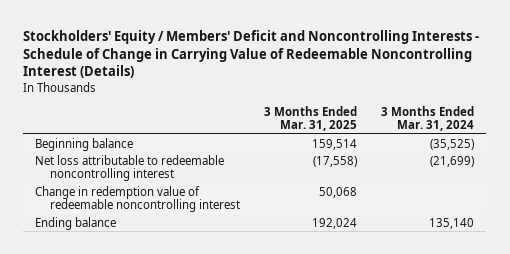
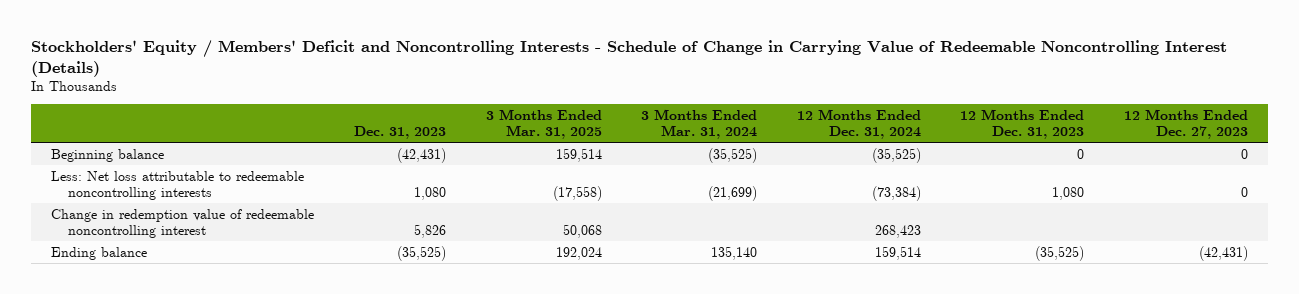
none -> [353,125,446,139] Dec. 31, 2023
none -> [796,108,921,139] 12 Months Ended Dec. 31, 2024
none -> [960,108,1085,139] 12 Months Ended Dec. 31, 2023
none -> [1123,108,1248,139] 12 Months Ended Dec. 27, 2023
[35,154,225,182] Net loss attributable to redeemable noncontrolling interest -> [51,170,305,200] Less: Net loss attributable to redeemable noncontrolling interests

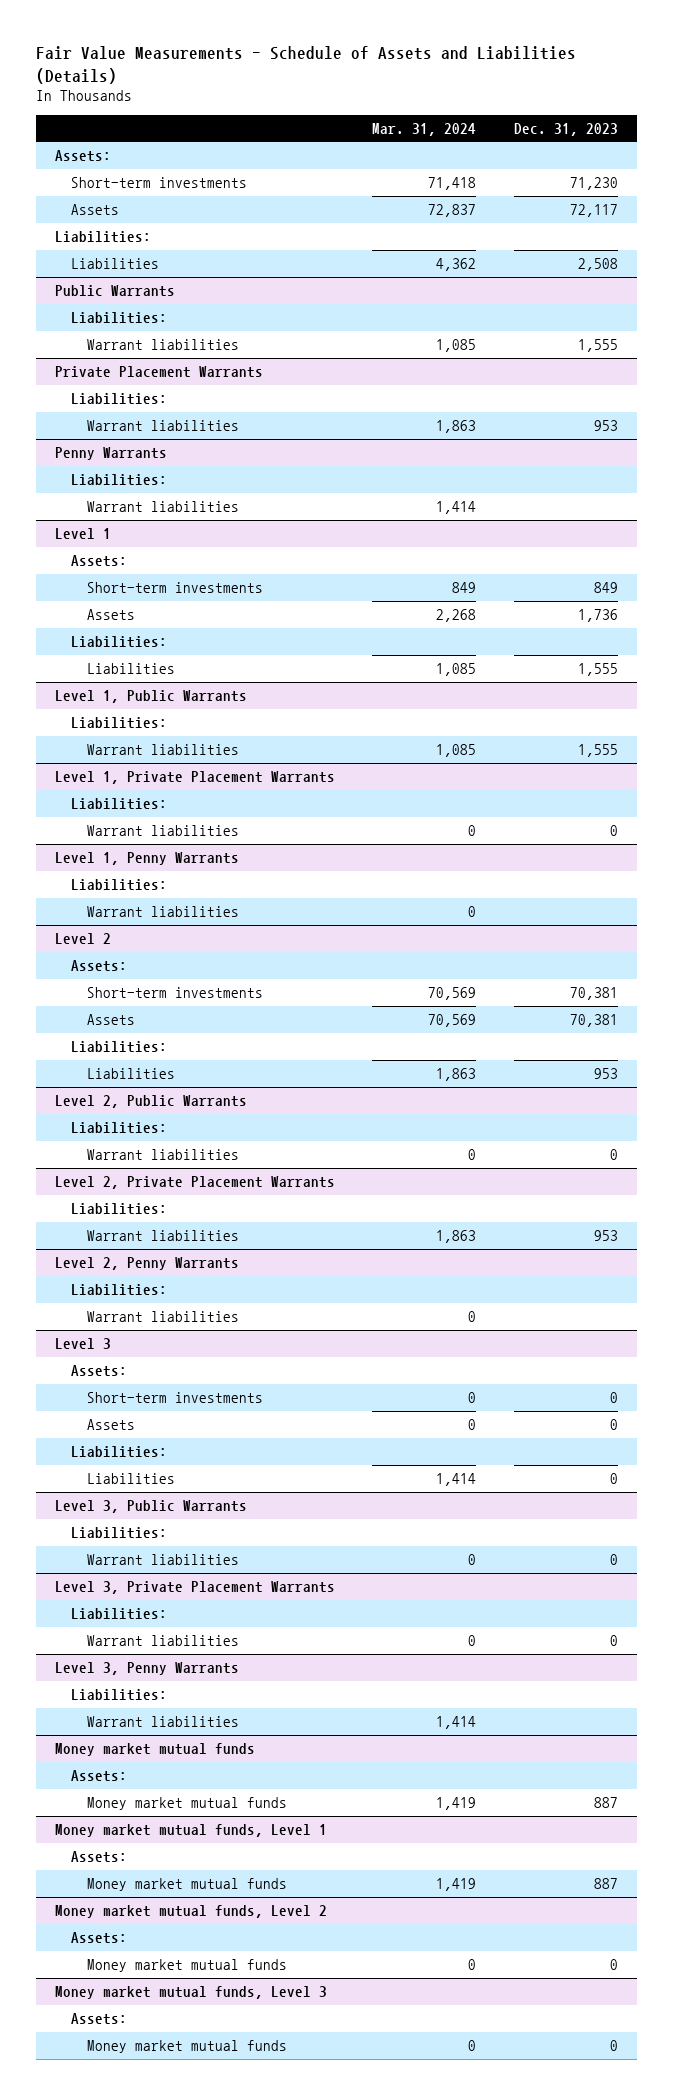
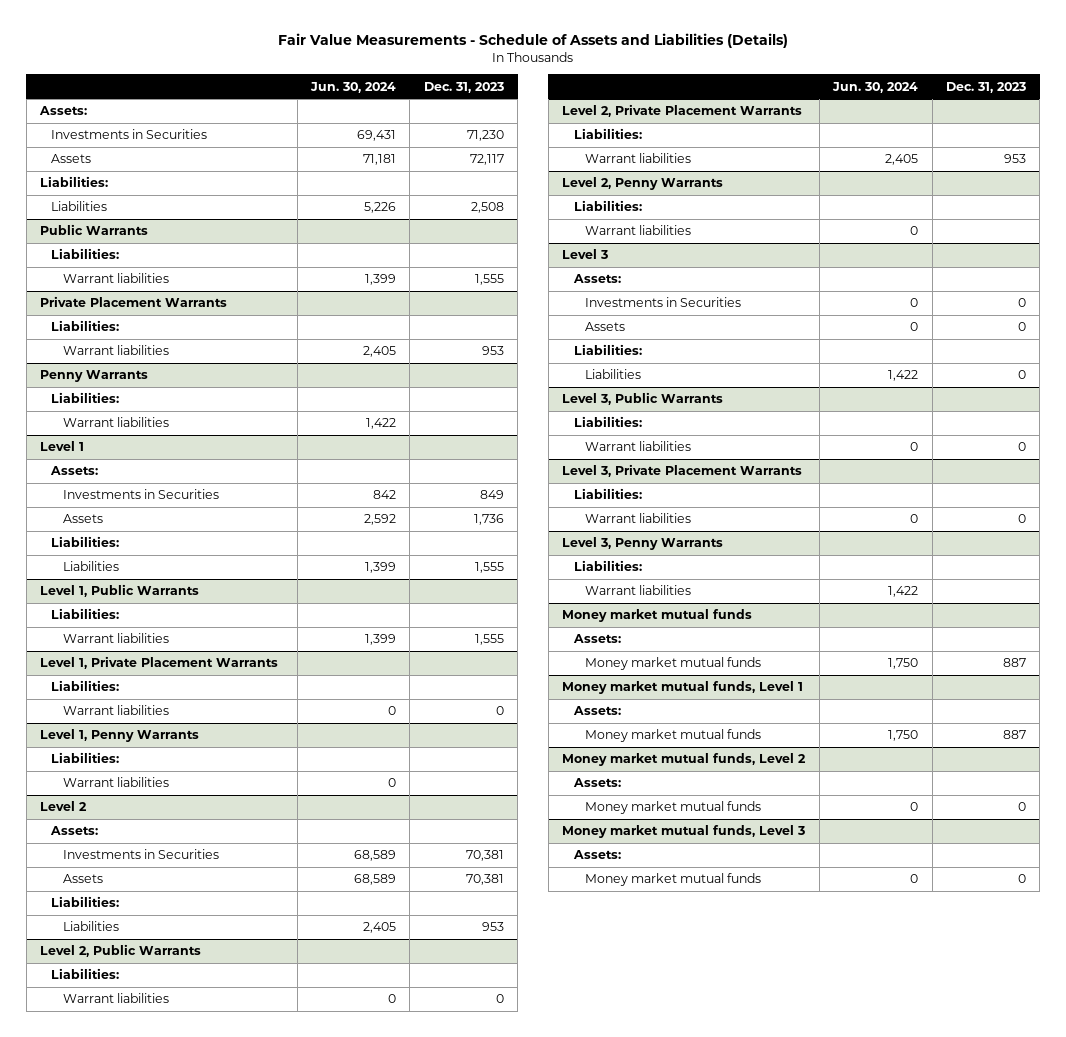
[372,122,477,136] Mar. 31, 2024 -> none
none -> [309,81,396,93] Jun. 30, 2024
[70,177,247,189] Short-term investments -> [51,129,208,140] Investments in Securities
[87,582,264,594] Short-term investments -> [62,489,219,500] Investments in Securities
[87,987,264,999] Short-term investments -> [62,849,219,860] Investments in Securities
[87,1392,264,1404] Short-term investments -> [584,297,741,308] Investments in Securities

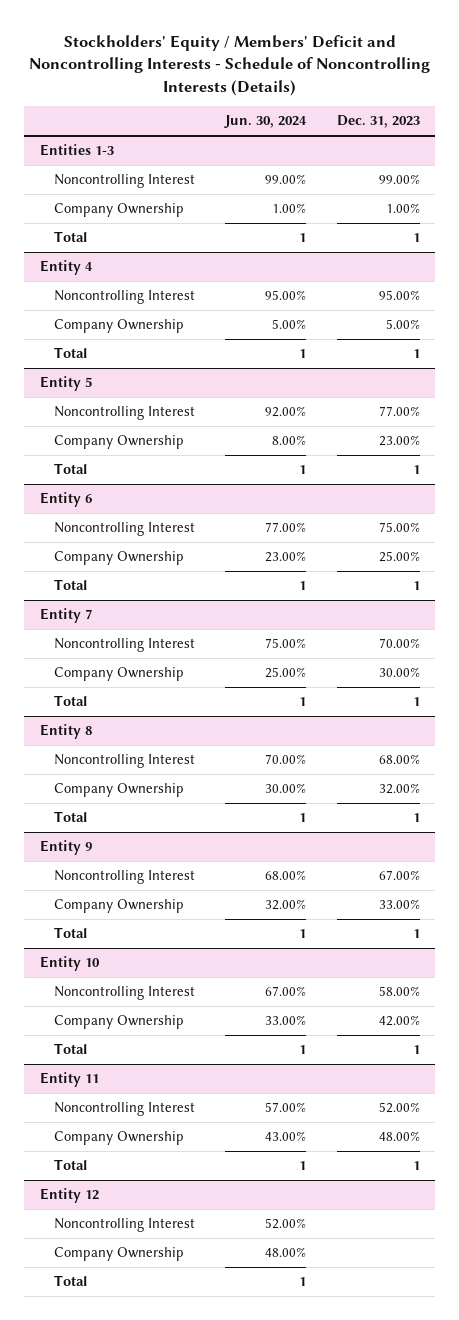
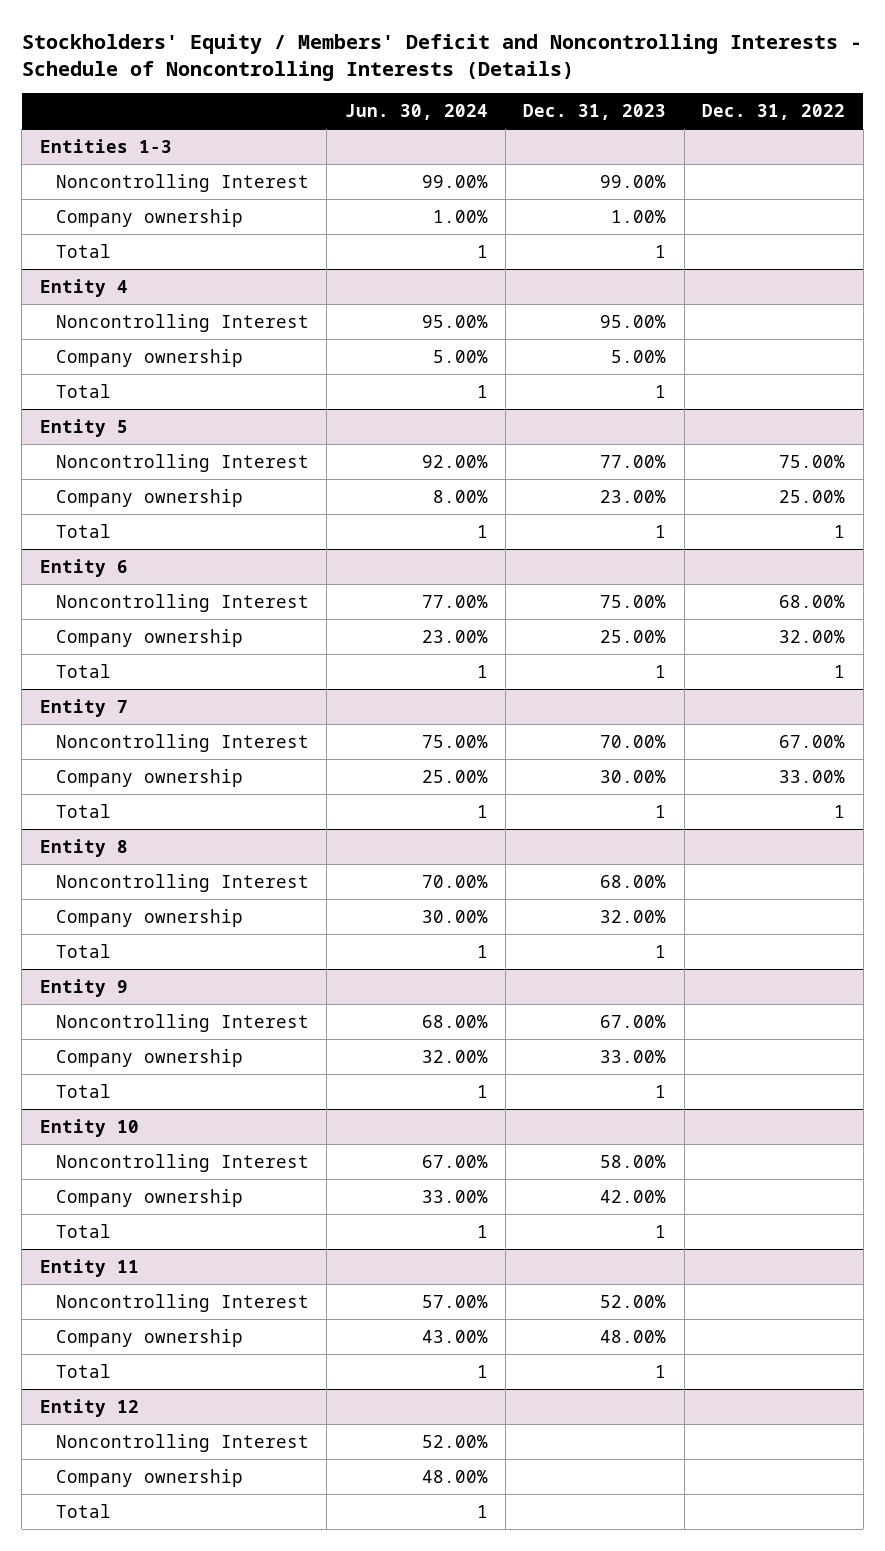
none -> [702,104,846,121] Dec. 31, 2022
[53,203,184,218] Company Ownership -> [55,208,243,227] Company ownership
[53,319,184,334] Company Ownership -> [55,348,243,367] Company ownership
[53,435,184,450] Company Ownership -> [55,488,243,507] Company ownership
[53,551,184,566] Company Ownership -> [55,628,243,647] Company ownership
[53,667,184,682] Company Ownership -> [55,768,243,787] Company ownership
[53,783,184,798] Company Ownership -> [55,908,243,927] Company ownership
[53,899,184,914] Company Ownership -> [55,1048,243,1067] Company ownership
[53,1015,184,1030] Company Ownership -> [55,1188,243,1207] Company ownership
[53,1131,184,1146] Company Ownership -> [55,1328,243,1347] Company ownership
[53,1247,184,1262] Company Ownership -> [55,1468,243,1487] Company ownership

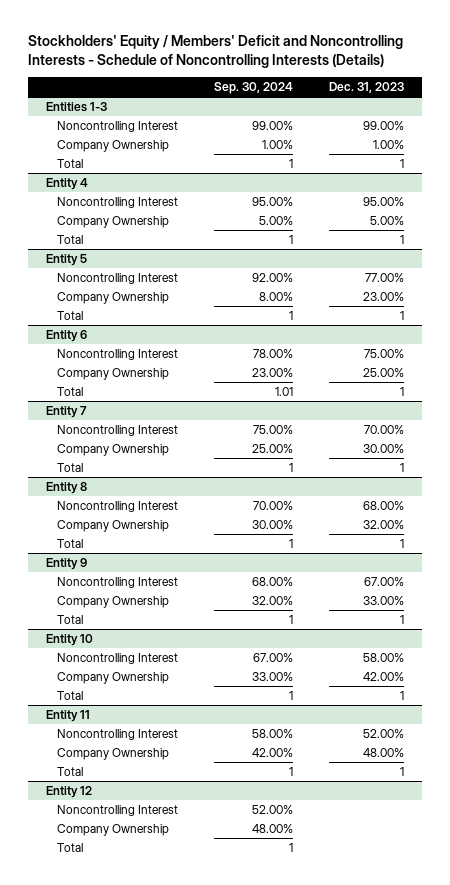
[344,104,488,121] Jun. 30, 2024 -> none
[702,104,846,121] Dec. 31, 2022 -> none
none -> [214,81,294,94] Sep. 30, 2024
[55,208,243,227] Company ownership -> [57,139,170,152] Company Ownership
[55,348,243,367] Company ownership -> [57,215,170,228] Company Ownership
[55,488,243,507] Company ownership -> [57,291,170,304] Company Ownership
[55,628,243,647] Company ownership -> [57,367,170,380] Company Ownership
[55,768,243,787] Company ownership -> [57,443,170,456] Company Ownership
[55,908,243,927] Company ownership -> [57,519,170,532] Company Ownership
[55,1048,243,1067] Company ownership -> [57,595,170,608] Company Ownership
[55,1188,243,1207] Company ownership -> [57,671,170,684] Company Ownership
[55,1328,243,1347] Company ownership -> [57,747,170,760] Company Ownership
[55,1468,243,1487] Company ownership -> [57,823,170,836] Company Ownership

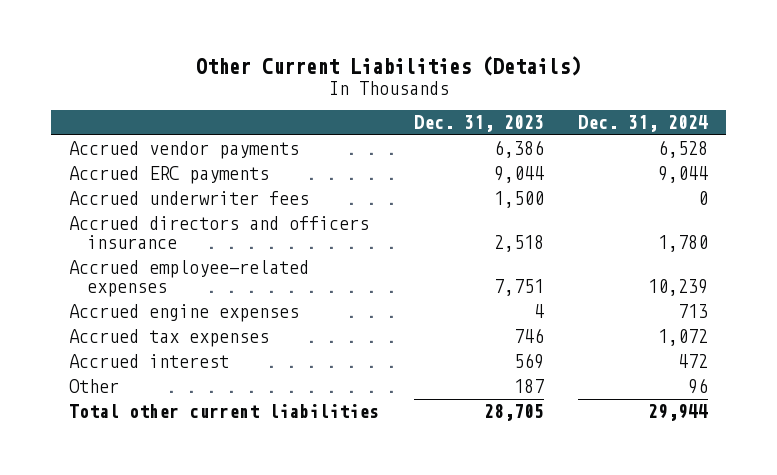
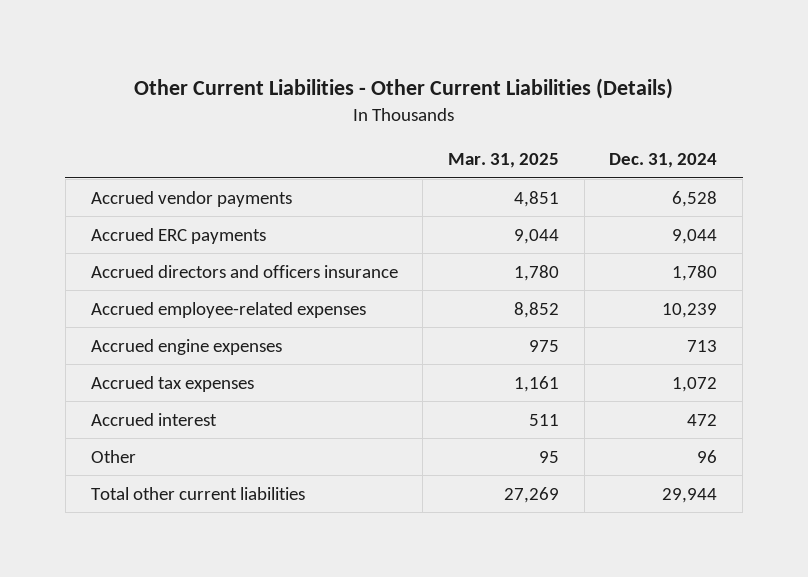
[195,56,581,77] Other Current Liabilities (Details) -> [134,78,674,100] Other Current Liabilities - Other Current Liabilities (Details)
[413,114,544,132] Dec. 31, 2023 -> none
none -> [448,153,560,169] Mar. 31, 2025
[68,191,309,206] Accrued underwriter fees -> none

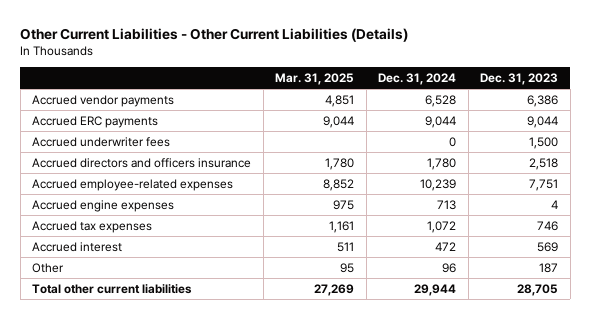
none -> [480,73,559,86] Dec. 31, 2023
none -> [32,136,171,147] Accrued underwriter fees

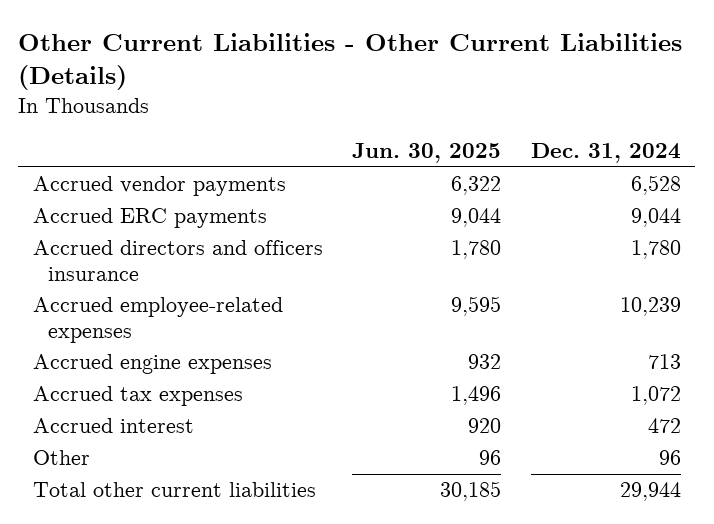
[275,73,355,86] Mar. 31, 2025 -> none
[480,73,559,86] Dec. 31, 2023 -> none
none -> [352,142,502,163] Jun. 30, 2025
[32,136,171,147] Accrued underwriter fees -> none

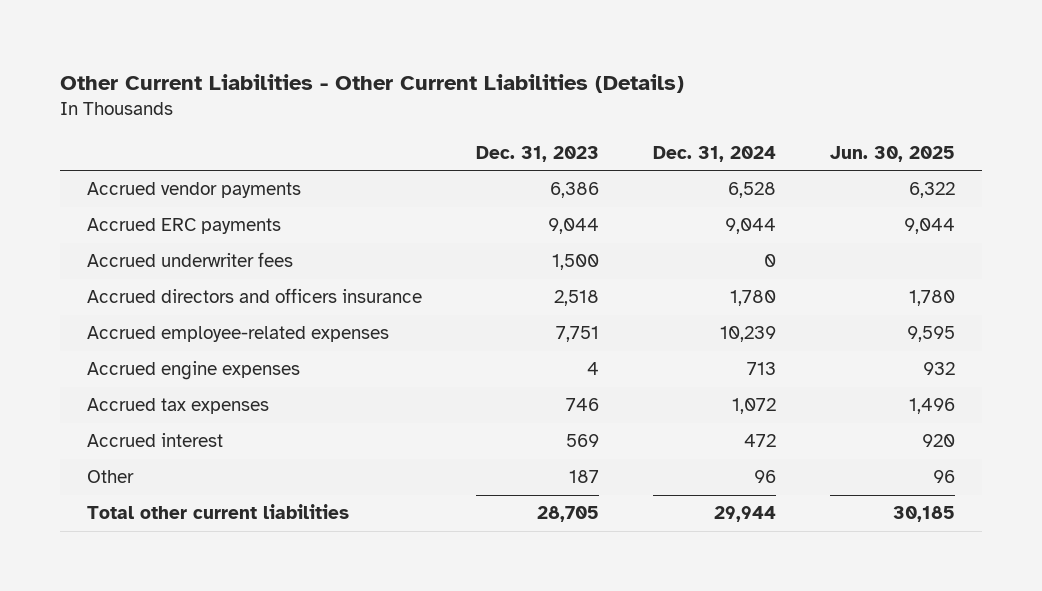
none -> [476,145,600,162] Dec. 31, 2023
none -> [87,252,294,268] Accrued underwriter fees

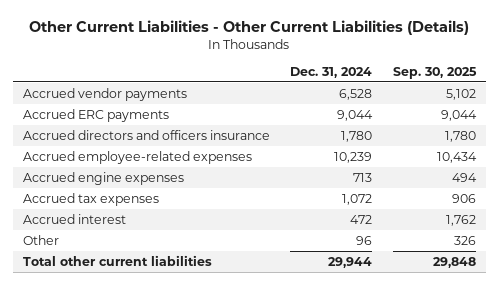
[476,145,600,162] Dec. 31, 2023 -> none
[829,145,955,162] Jun. 30, 2025 -> none
none -> [392,66,477,79] Sep. 30, 2025
[87,252,294,268] Accrued underwriter fees -> none

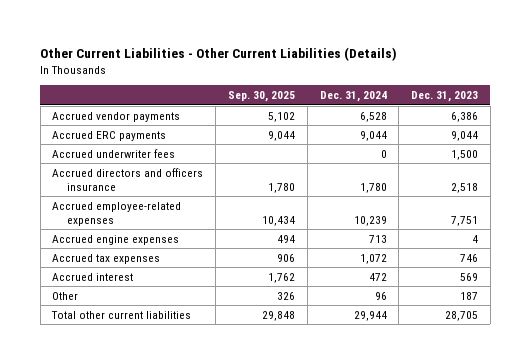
none -> [411,90,479,102] Dec. 31, 2023
none -> [52,148,176,158] Accrued underwriter fees

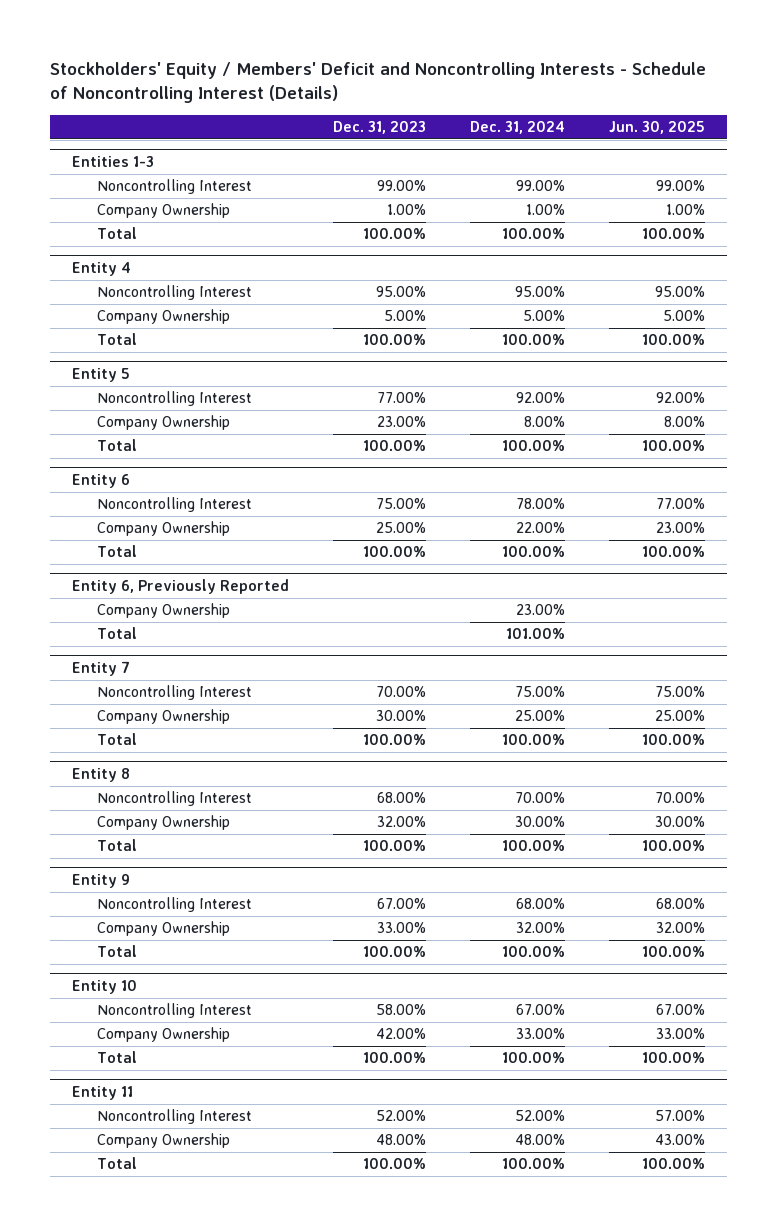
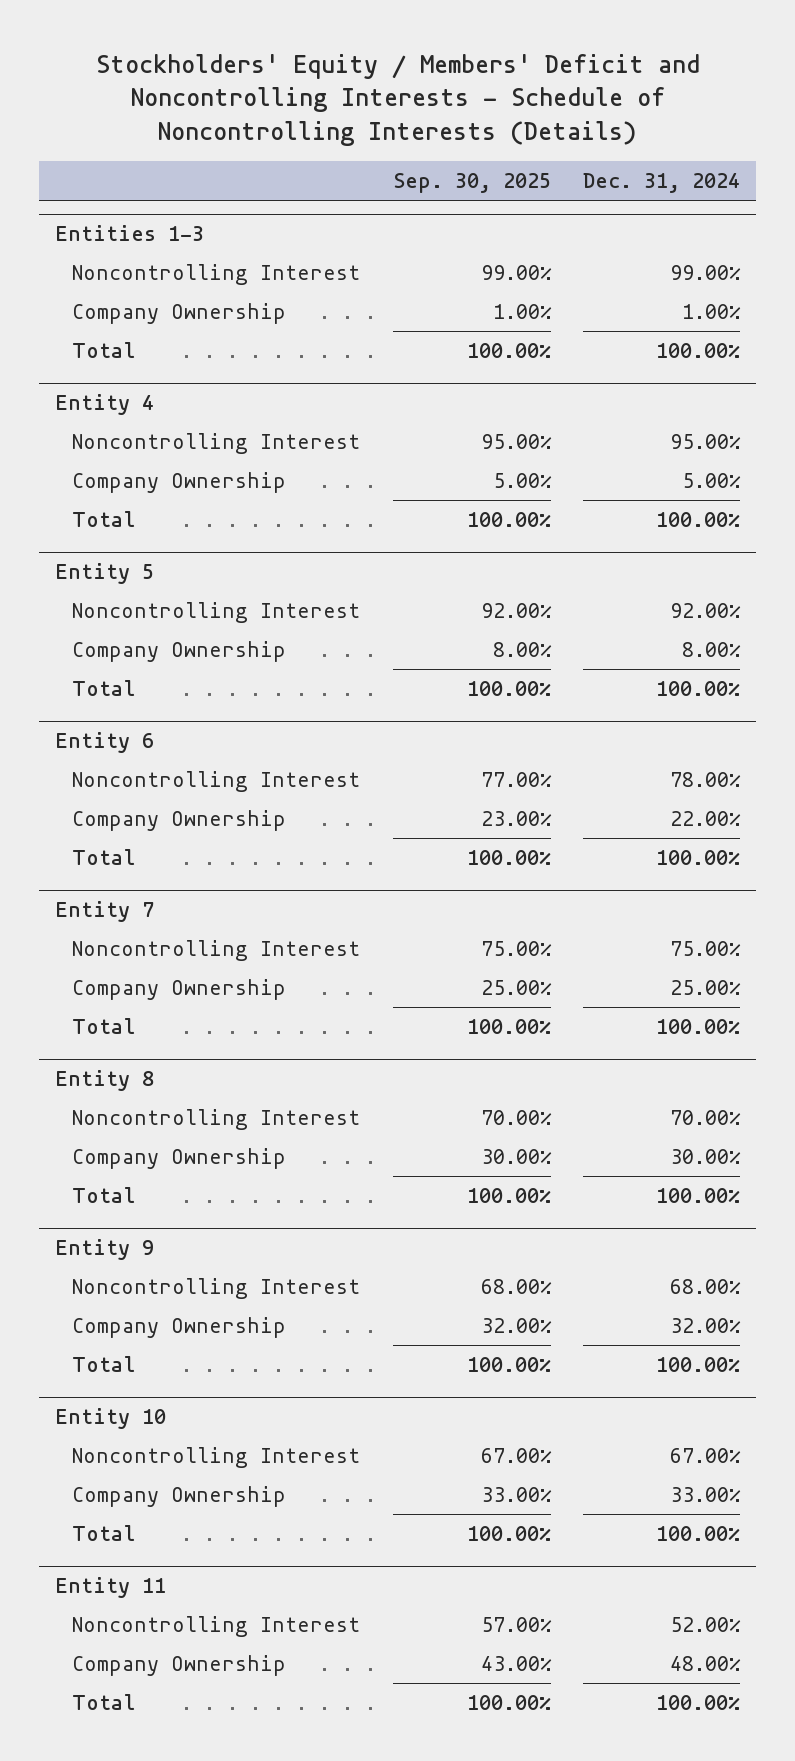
[50,61,707,104] Stockholders' Equity / Members' Deficit and Noncontrolling Interests - Schedule of Noncontrolling Interest (Details) -> [95,53,700,146] Stockholders' Equity / Members' Deficit and Noncontrolling Interests - Schedule of Noncontrolling Interests (Details)
[333,121,427,135] Dec. 31, 2023 -> none
[608,121,705,135] Jun. 30, 2025 -> none
none -> [392,173,551,194] Sep. 30, 2025
[72,578,290,594] Entity 6, Previously Reported -> none
[96,603,230,619] Company Ownership -> none
[96,627,137,640] Total -> none

